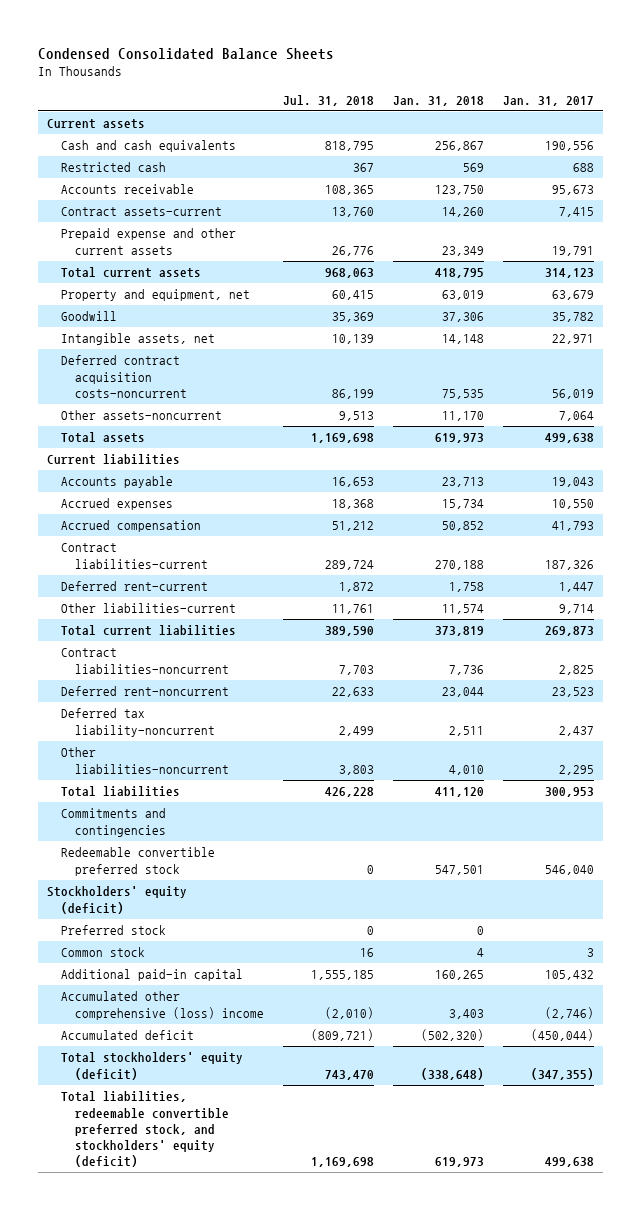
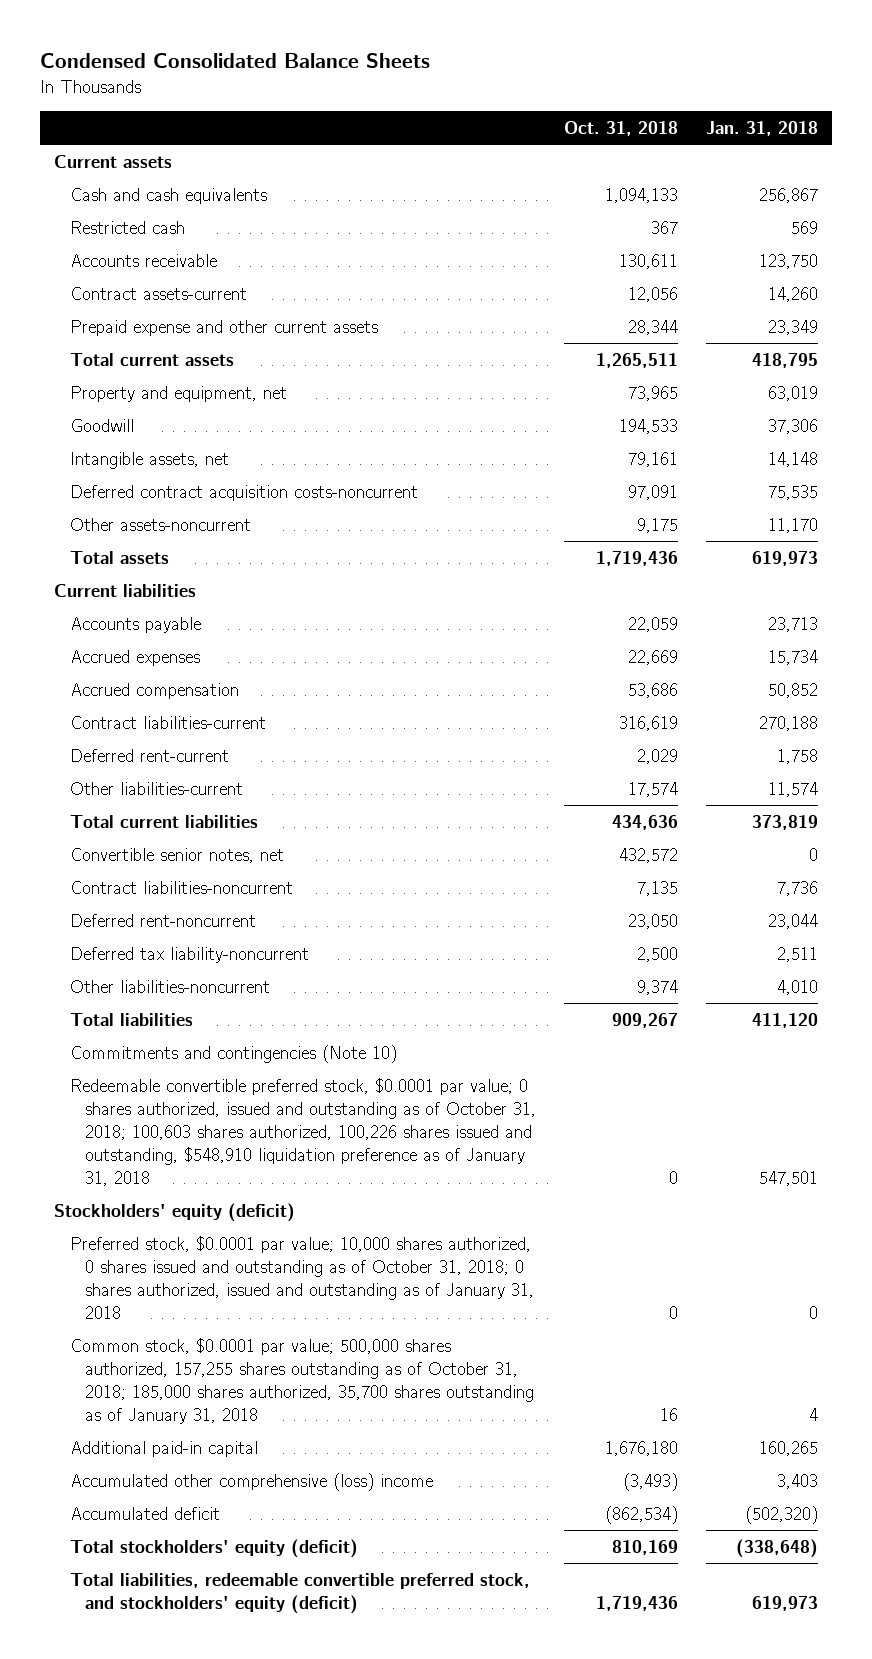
[283,94,375,106] Jul. 31, 2018 -> none
[502,95,594,106] Jan. 31, 2017 -> none
none -> [564,120,679,136] Oct. 31, 2018
none -> [69,847,284,863] Convertible senior notes, net
[61,808,167,837] Commitments and contingencies -> [69,1044,397,1063] Commitments and contingencies (Note 10)
[61,847,216,876] Redeemable convertible preferred stock -> [69,1077,537,1187] Redeemable convertible preferred stock, $0.0001 par value; 0 shares authorized, issued and outstanding as of October 31, 2018; 100,603 shares authorized, 100,226 shares issued and outstanding, $548,910 liquidation preference as of January 31, 2018
[61,925,167,936] Preferred stock -> [69,1235,535,1320] Preferred stock, $0.0001 par value; 10,000 shares authorized, 0 shares issued and outstanding as of October 31, 2018; 0 shares authorized, issued and outstanding as of January 31, 2018
[61,947,146,958] Common stock -> [69,1337,535,1425] Common stock, $0.0001 par value; 500,000 shares authorized, 157,255 shares outstanding as of October 31, 2018; 185,000 shares authorized, 35,700 shares outstanding as of January 31, 2018

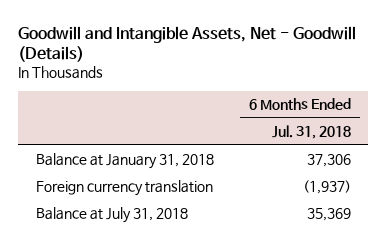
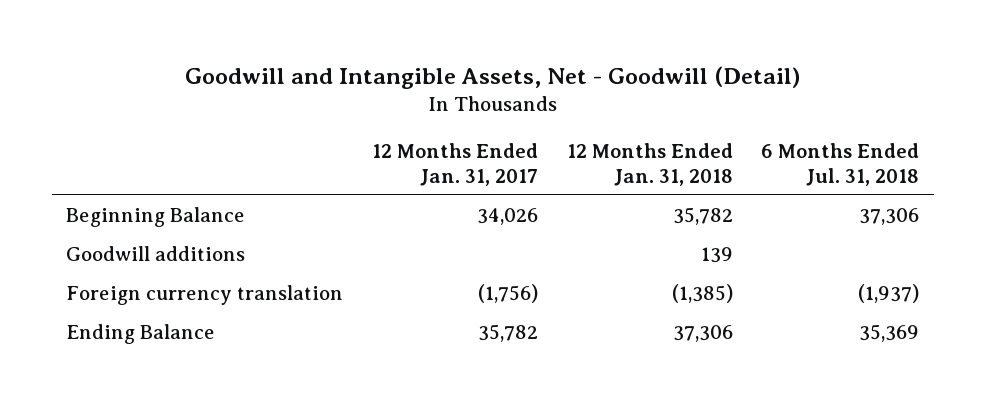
[17,25,356,63] Goodwill and Intangible Assets, Net - Goodwill (Details) -> [184,65,800,89] Goodwill and Intangible Assets, Net - Goodwill (Detail)
none -> [371,143,538,186] 12 Months Ended Jan. 31, 2017
none -> [566,143,733,186] 12 Months Ended Jan. 31, 2018
[35,153,214,170] Balance at January 31, 2018 -> [66,207,246,228] Beginning Balance
none -> [66,246,246,262] Goodwill additions
[35,207,188,224] Balance at July 31, 2018 -> [66,324,216,345] Ending Balance

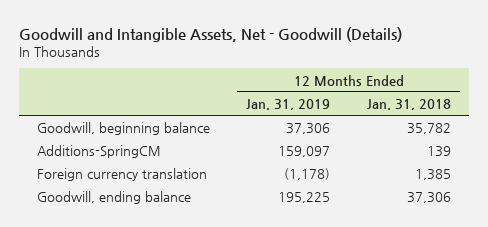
[184,65,800,89] Goodwill and Intangible Assets, Net - Goodwill (Detail) -> [19,26,403,42] Goodwill and Intangible Assets, Net - Goodwill (Details)
[371,143,538,186] 12 Months Ended Jan. 31, 2017 -> none
[761,143,920,186] 6 Months Ended Jul. 31, 2018 -> none
none -> [246,98,331,110] Jan. 31, 2019
[66,207,246,228] Beginning Balance -> [37,122,211,136] Goodwill, beginning balance
[66,246,246,262] Goodwill additions -> [37,145,162,159] Additions-SpringCM
[671,284,733,304] (1,385) -> [414,169,451,181] 1,385
[66,324,216,345] Ending Balance -> [37,191,192,205] Goodwill, ending balance

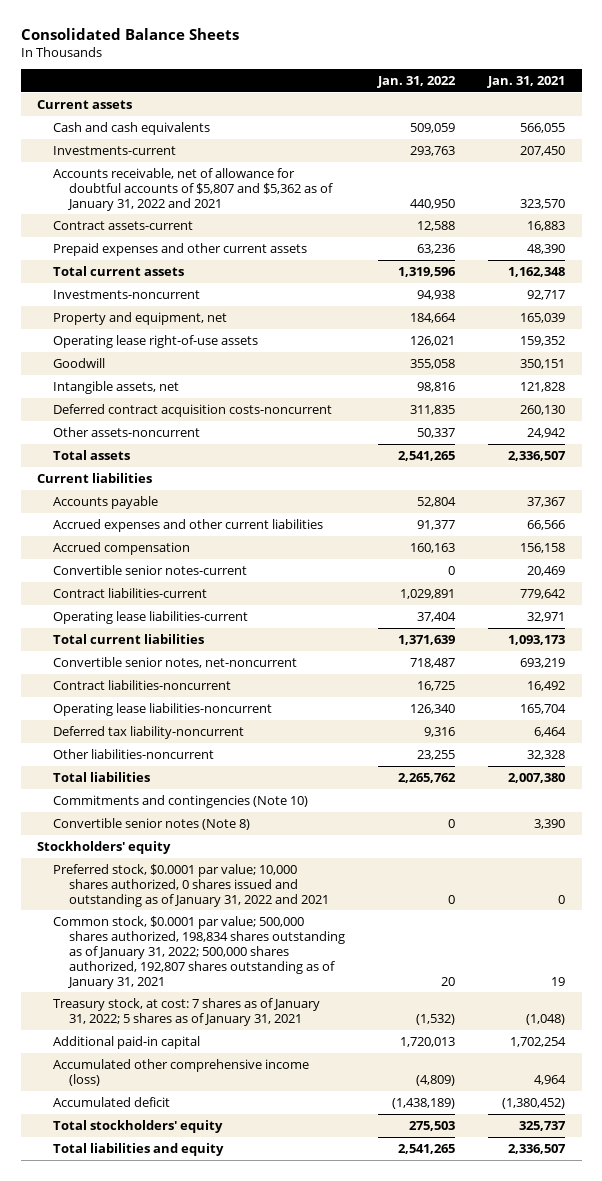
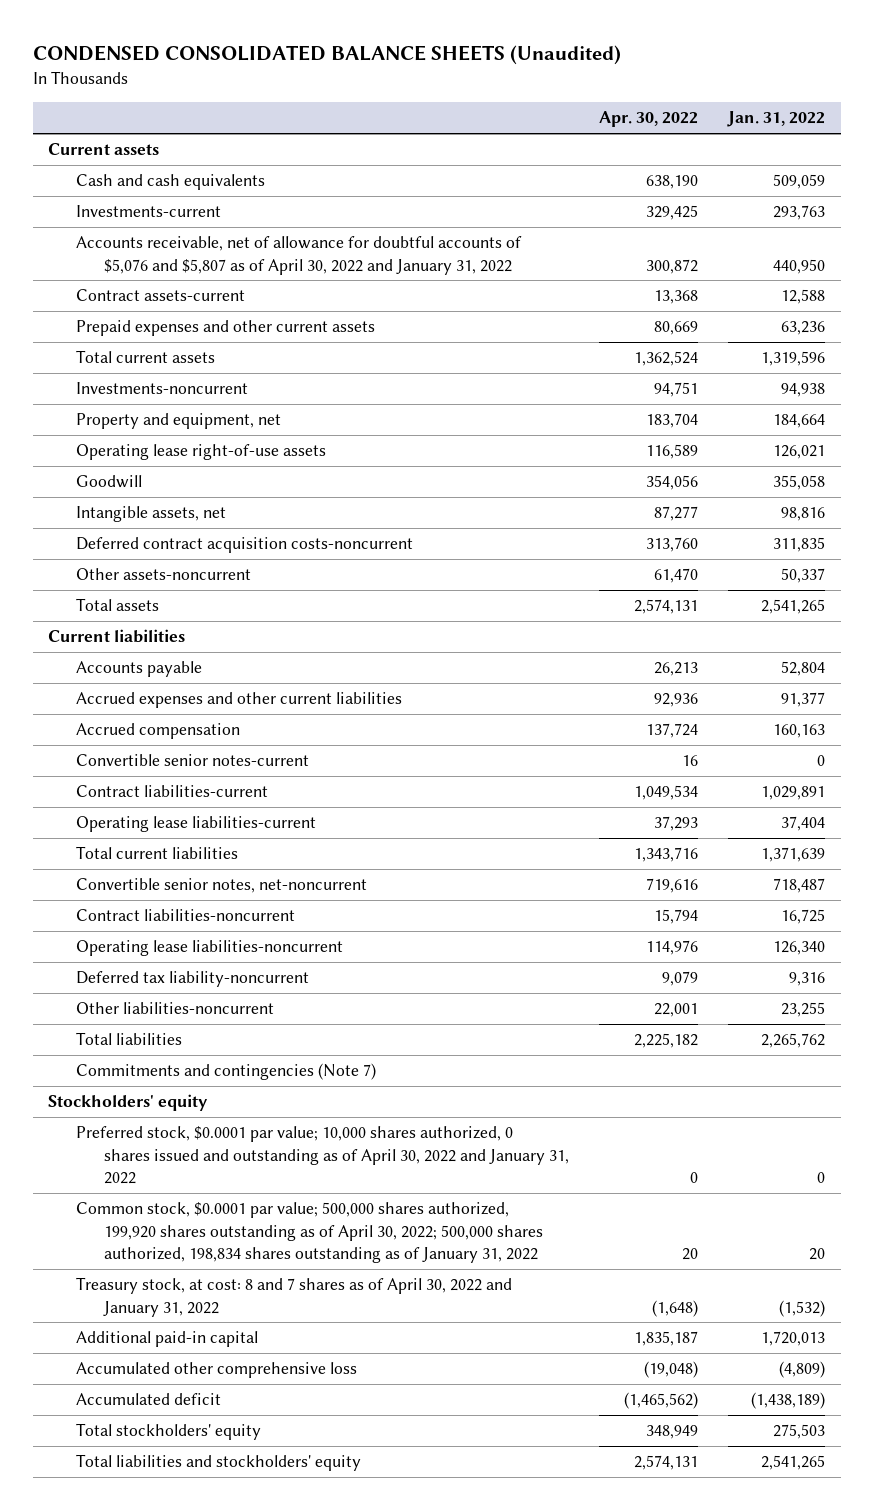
[20,27,239,40] Consolidated Balance Sheets -> [33,45,622,66] CONDENSED CONSOLIDATED BALANCE SHEETS (Unaudited)
[487,75,566,88] Jan. 31, 2021 -> none
none -> [599,111,699,128] Apr. 30, 2022
[52,167,333,211] Accounts receivable, net of allowance for doubtful accounts of $5,807 and $5,362 as of January 31, 2022 and 2021 -> [76,236,523,275] Accounts receivable, net of allowance for doubtful accounts of $5,076 and $5,807 as of April 30, 2022 and January 31, 2022
[52,817,250,830] Convertible senior notes (Note 8) -> none
[52,794,308,808] Commitments and contingencies (Note 10) -> [76,1063,377,1081] Commitments and contingencies (Note 7)
[52,863,329,907] Preferred stock, $0.0001 par value; 10,000 shares authorized, 0 shares issued and outstanding as of January 31, 2022 and 2021 -> [76,1126,569,1184] Preferred stock, $0.0001 par value; 10,000 shares authorized, 0 shares issued and outstanding as of April 30, 2022 and January 31, 2022
[52,915,345,989] Common stock, $0.0001 par value; 500,000 shares authorized, 198,834 shares outstanding as of January 31, 2022; 500,000 shares authorized, 192,807 shares outstanding as of January 31, 2021 -> [76,1202,543,1263] Common stock, $0.0001 par value; 500,000 shares authorized, 199,920 shares outstanding as of April 30, 2022; 500,000 shares authorized, 198,834 shares outstanding as of January 31, 2022
[52,997,320,1026] Treasury stock, at cost: 7 shares as of January 31, 2022; 5 shares as of January 31, 2021 -> [76,1277,513,1317] Treasury stock, at cost: 8 and 7 shares as of April 30, 2022 and January 31, 2022
[52,1058,309,1086] Accumulated other comprehensive income (loss) -> [76,1362,358,1379] Accumulated other comprehensive loss
[52,1142,224,1156] Total liabilities and equity -> [76,1454,362,1472] Total liabilities and stockholders' equity

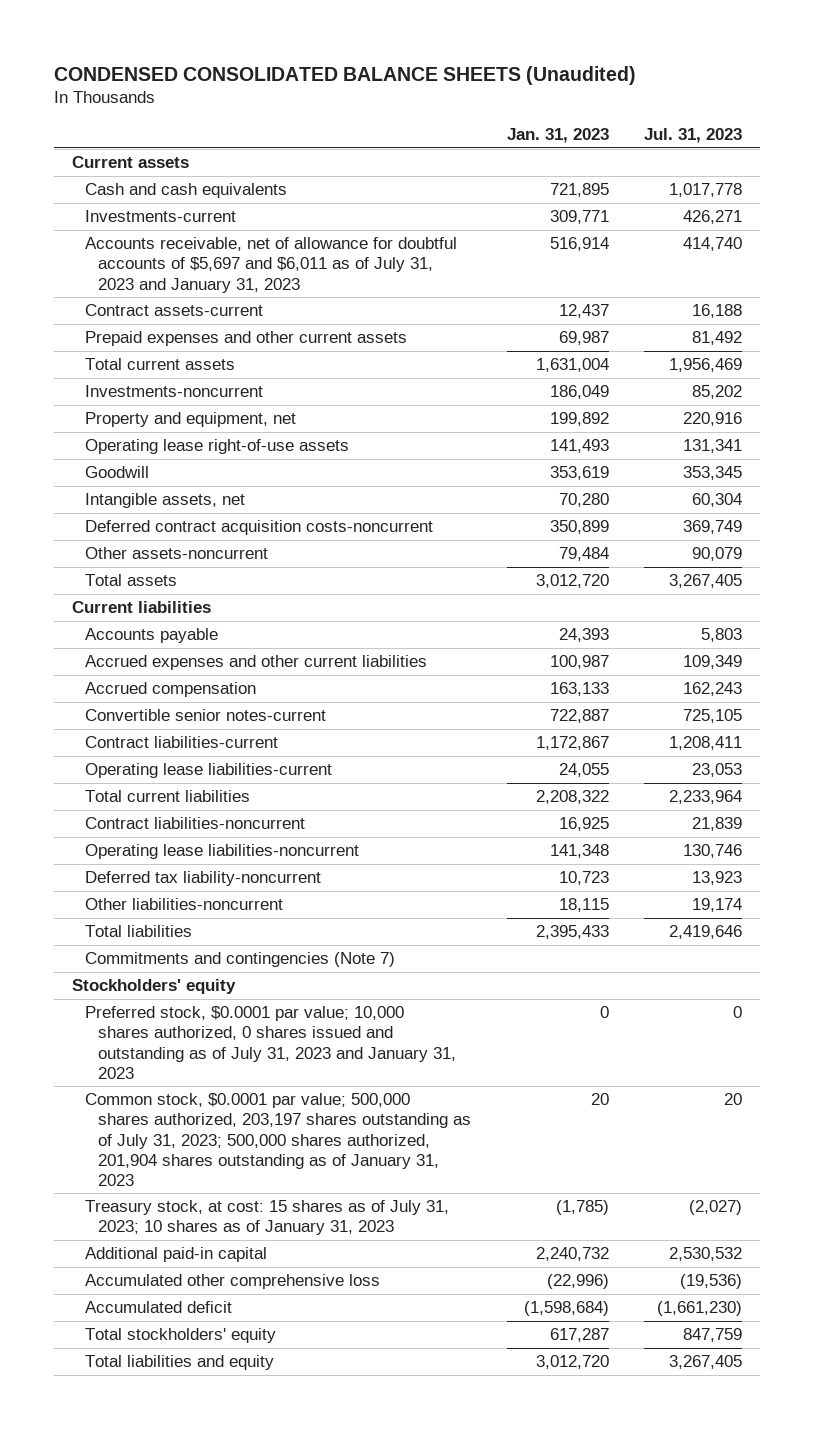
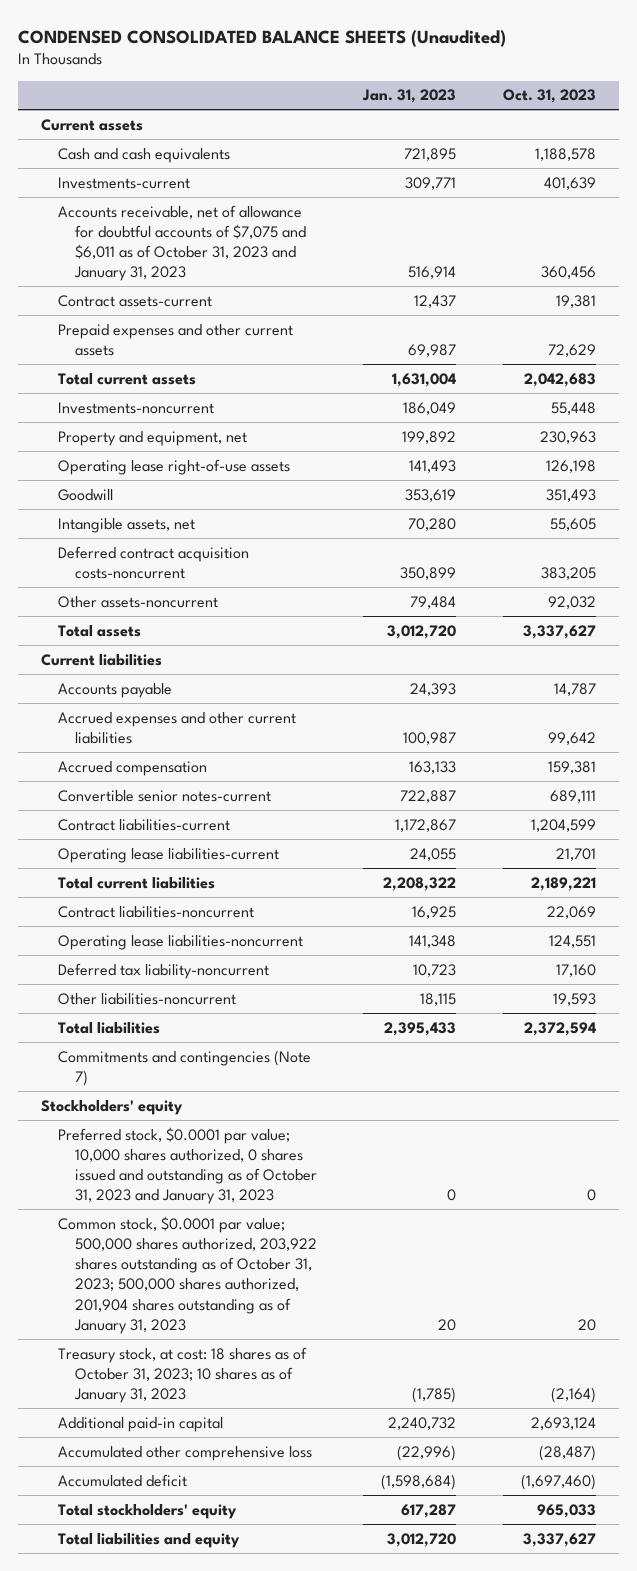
[643,127,742,143] Jul. 31, 2023 -> none
none -> [502,89,596,104] Oct. 31, 2023
[85,237,458,293] Accounts receivable, net of allowance for doubtful accounts of $5,697 and $6,011 as of July 31, 2023 and January 31, 2023 -> [58,204,306,282] Accounts receivable, net of allowance for doubtful accounts of $7,075 and $6,011 as of October 31, 2023 and January 31, 2023
[85,1006,457,1079] Preferred stock, $0.0001 par value; 10,000 shares authorized, 0 shares issued and outstanding as of July 31, 2023 and January 31, 2023 -> [58,1126,317,1205] Preferred stock, $0.0001 par value; 10,000 shares authorized, 0 shares issued and outstanding as of October 31, 2023 and January 31, 2023
[85,1093,472,1186] Common stock, $0.0001 par value; 500,000 shares authorized, 203,197 shares outstanding as of July 31, 2023; 500,000 shares authorized, 201,904 shares outstanding as of January 31, 2023 -> [58,1215,317,1334] Common stock, $0.0001 par value; 500,000 shares authorized, 203,922 shares outstanding as of October 31, 2023; 500,000 shares authorized, 201,904 shares outstanding as of January 31, 2023
[85,1200,450,1236] Treasury stock, at cost: 15 shares as of July 31, 2023; 10 shares as of January 31, 2023 -> [58,1346,308,1404] Treasury stock, at cost: 18 shares as of October 31, 2023; 10 shares as of January 31, 2023

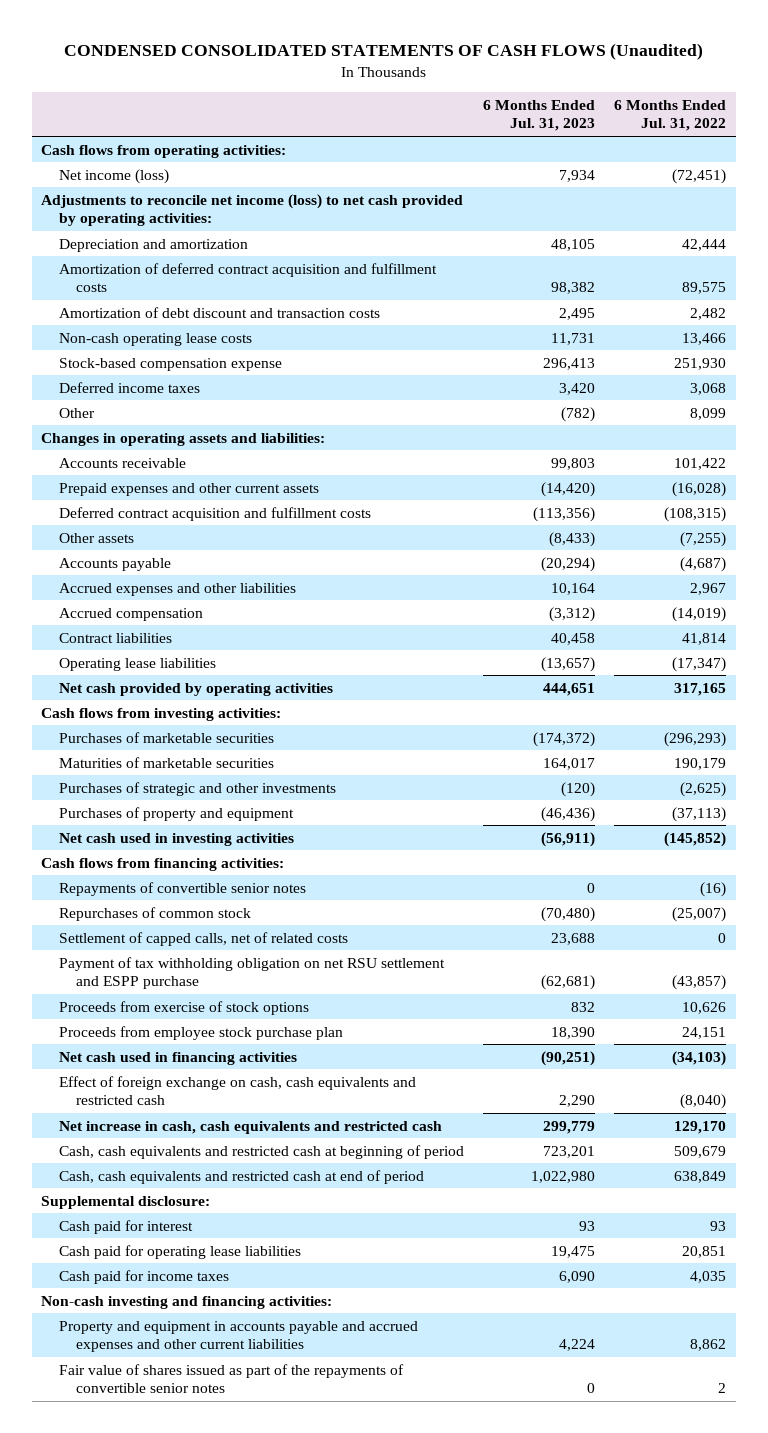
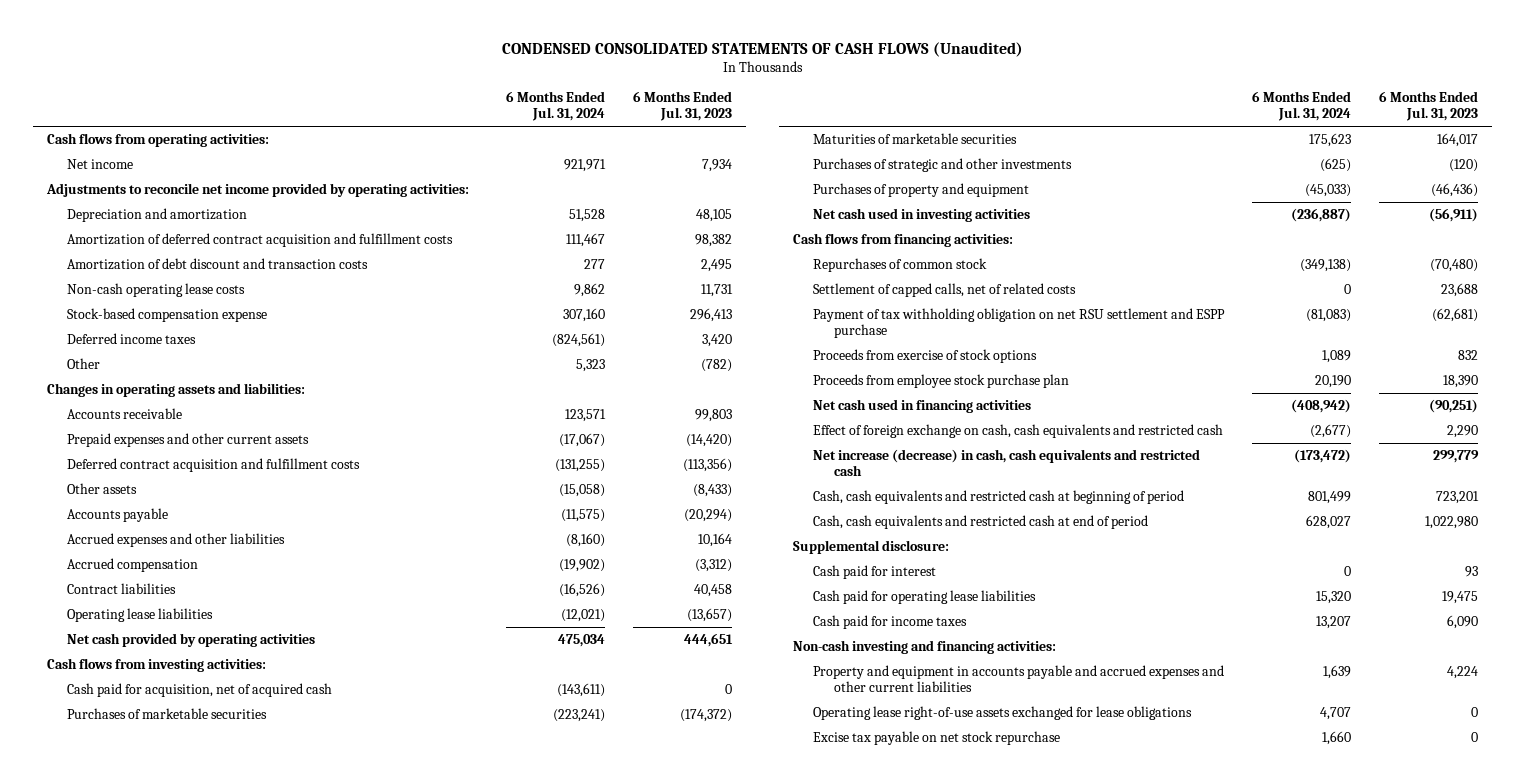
[614,99,727,132] 6 Months Ended Jul. 31, 2022 -> none
none -> [505,91,605,122] 6 Months Ended Jul. 31, 2024
[58,168,169,184] Net income (loss) -> [66,158,133,169] Net income
[41,193,464,227] Adjustments to reconcile net income (loss) to net cash provided by operating activities: -> [45,182,469,197] Adjustments to reconcile net income provided by operating activities:
none -> [66,682,332,697] Cash paid for acquisition, net of acquired cash
[58,881,306,896] Repayments of convertible senior notes -> none
[58,1120,442,1134] Net increase in cash, cash equivalents and restricted cash -> [813,448,1201,477] Net increase (decrease) in cash, cash equivalents and restricted cash
[58,1363,404,1394] Fair value of shares issued as part of the repayments of convertible senior notes -> none
none -> [813,705,1193,720] Operating lease right-of-use assets exchanged for lease obligations
none -> [813,730,1061,745] Excise tax payable on net stock repurchase

